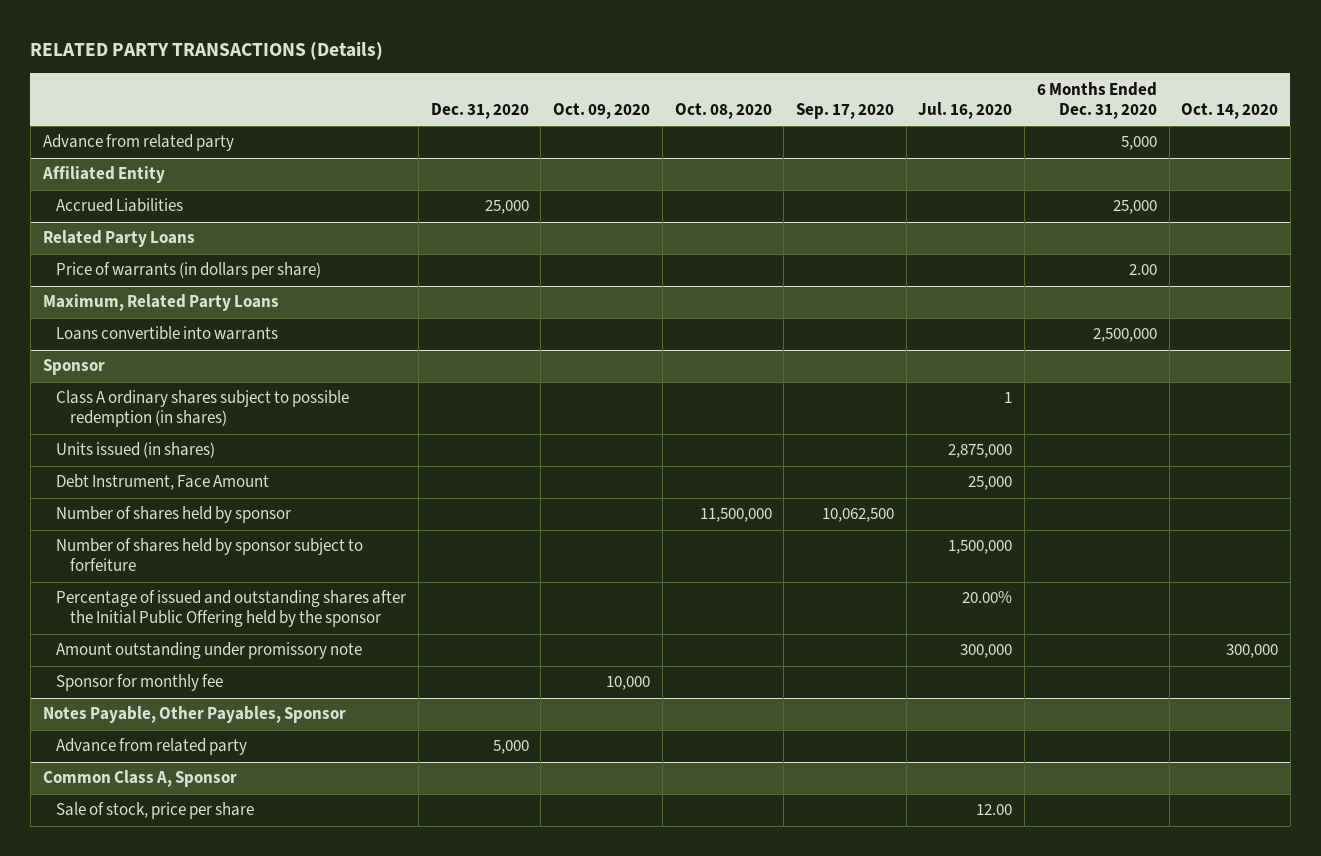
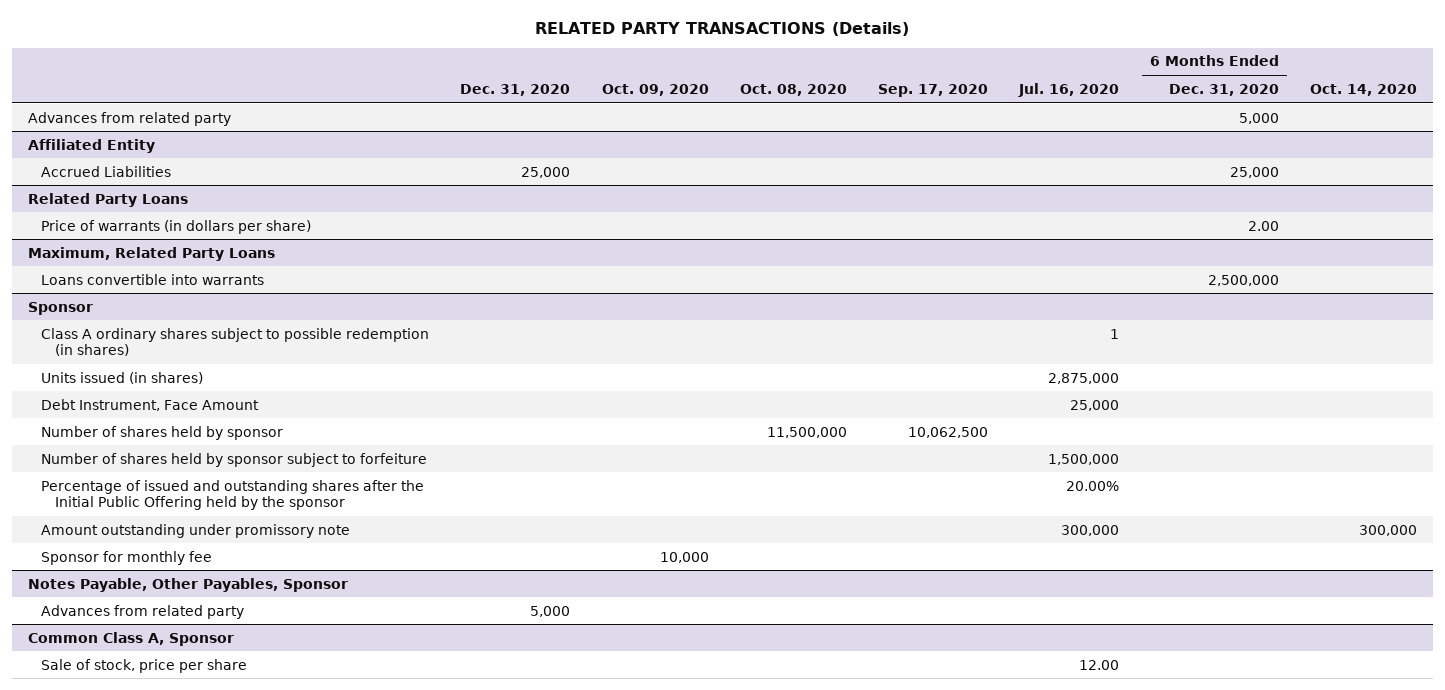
[42,134,234,152] Advance from related party -> [27,111,231,126] Advances from related party
[56,738,248,756] Advance from related party -> [41,604,245,619] Advances from related party

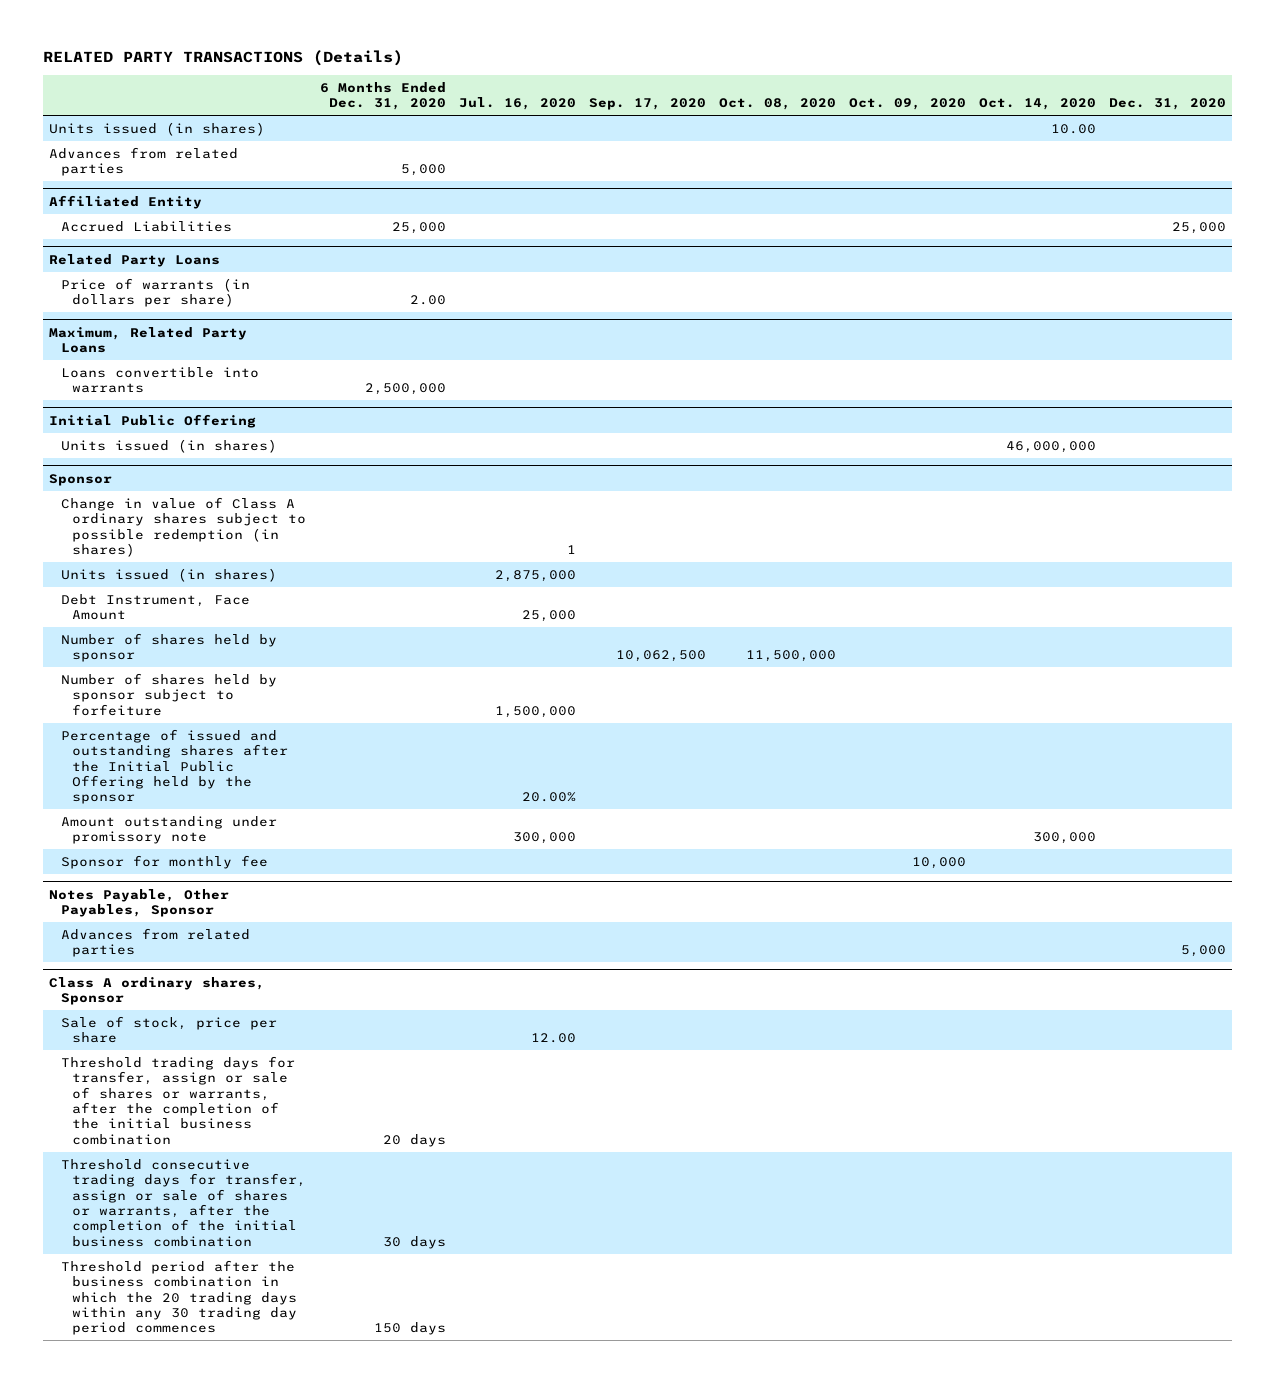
none -> [49,121,266,136] Units issued (in shares)
[27,111,231,126] Advances from related party -> [49,146,239,177] Advances from related parties
none -> [49,413,257,428] Initial Public Offering
none -> [60,438,277,453] Units issued (in shares)
[41,327,430,357] Class A ordinary shares subject to possible redemption (in shares) -> [60,496,307,557] Change in value of Class A ordinary shares subject to possible redemption (in shares)
[41,604,245,619] Advances from related party -> [60,927,250,958] Advances from related parties
[27,631,234,646] Common Class A, Sponsor -> [49,976,266,1005] Class A ordinary shares, Sponsor
none -> [60,1055,295,1145] Threshold trading days for transfer, assign or sale of shares or warrants, after the completion of the initial business combination
none -> [60,1158,307,1247] Threshold consecutive trading days for transfer, assign or sale of shares or warrants, after the completion of the initial business combination
none -> [60,1259,298,1336] Threshold period after the business combination in which the 20 trading days within any 30 trading day period commences

